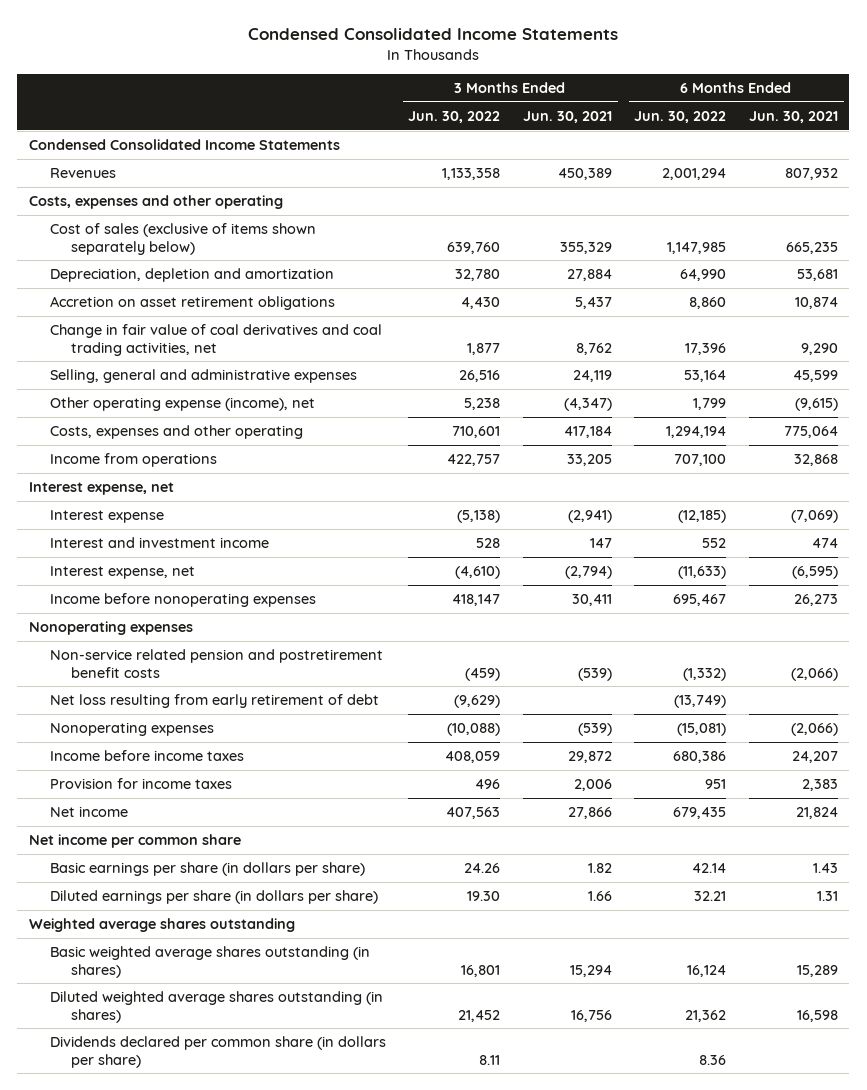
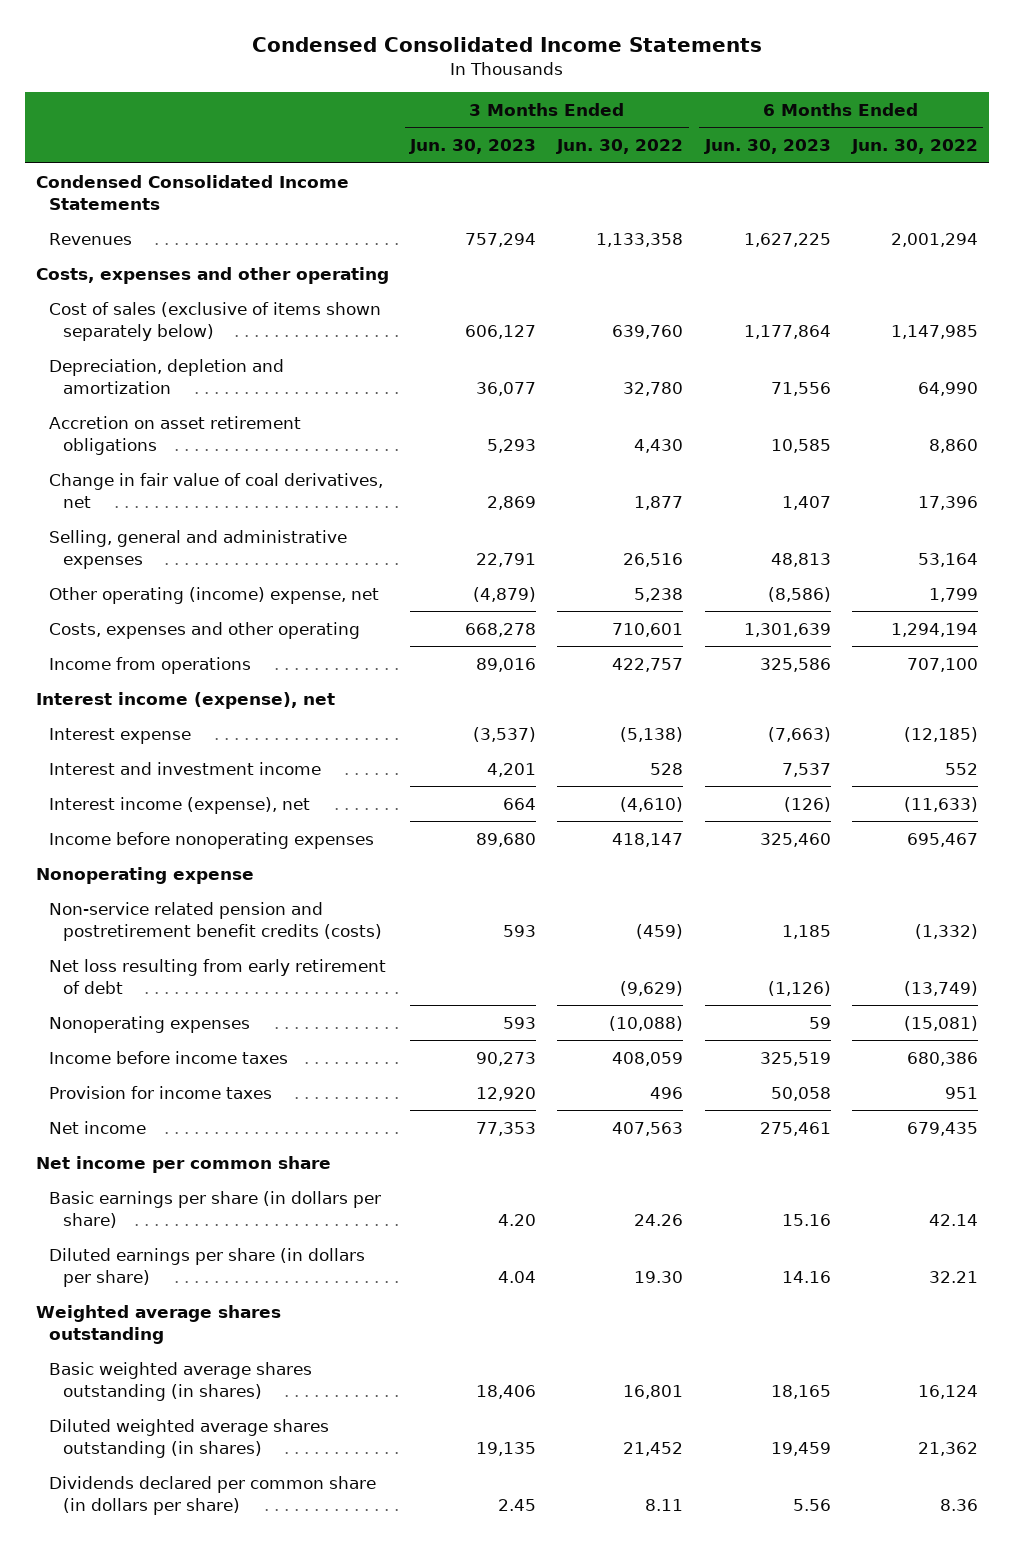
[522,110,612,123] Jun. 30, 2021 -> none
[749,110,839,123] Jun. 30, 2021 -> none
none -> [408,139,536,155] Jun. 30, 2023
none -> [703,139,831,155] Jun. 30, 2023
[49,324,382,356] Change in fair value of coal derivatives and coal trading activities, net -> [49,472,384,509] Change in fair value of coal derivatives, net
[49,397,315,412] Other operating expense (income), net -> [49,586,380,604] Other operating (income) expense, net
[28,482,174,496] Interest expense, net -> [35,691,335,709] Interest income (expense), net
[49,566,195,580] Interest expense, net -> [49,796,311,814] Interest income (expense), net
[28,621,193,636] Nonoperating expenses -> [35,866,254,884] Nonoperating expense
[49,649,383,678] Non-service related pension and postretirement benefit costs -> [49,901,382,942] Non-service related pension and postretirement benefit credits (costs)

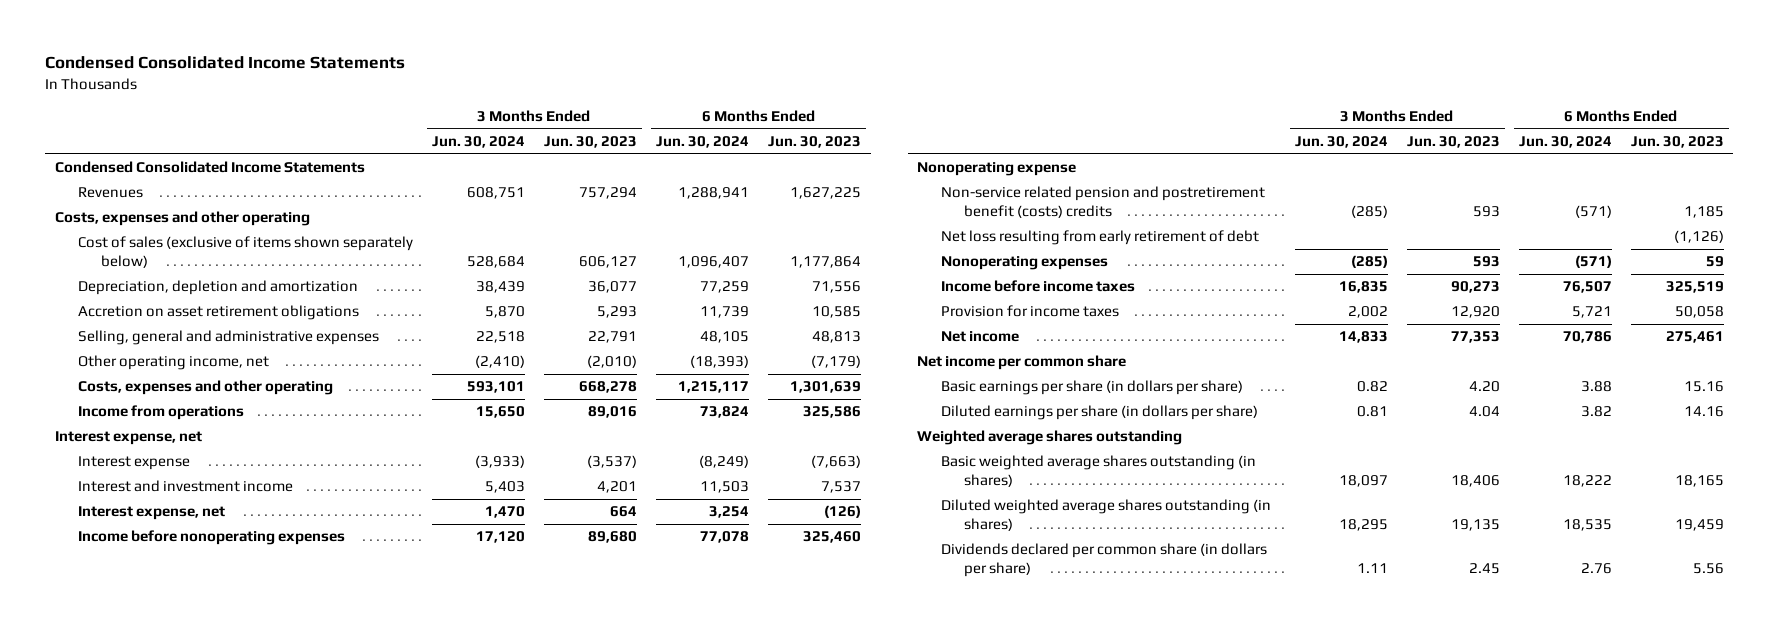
[556,139,684,155] Jun. 30, 2022 -> none
[851,139,979,155] Jun. 30, 2022 -> none
none -> [431,136,525,149] Jun. 30, 2024
none -> [656,136,750,149] Jun. 30, 2024
[49,472,384,509] Change in fair value of coal derivatives, net -> none
[49,586,380,604] Other operating (income) expense, net -> [77,355,269,371] Other operating income, net
[472,586,536,602] (4,879) -> [587,355,638,369] (2,010)
[767,586,831,602] (8,586) -> [811,355,862,369] (7,179)
[35,691,335,709] Interest income (expense), net -> [54,431,202,446] Interest expense, net
[49,796,311,814] Interest income (expense), net -> [77,506,225,521] Interest expense, net
[49,901,382,942] Non-service related pension and postretirement benefit credits (costs) -> [940,186,1265,218] Non-service related pension and postretirement benefit (costs) credits

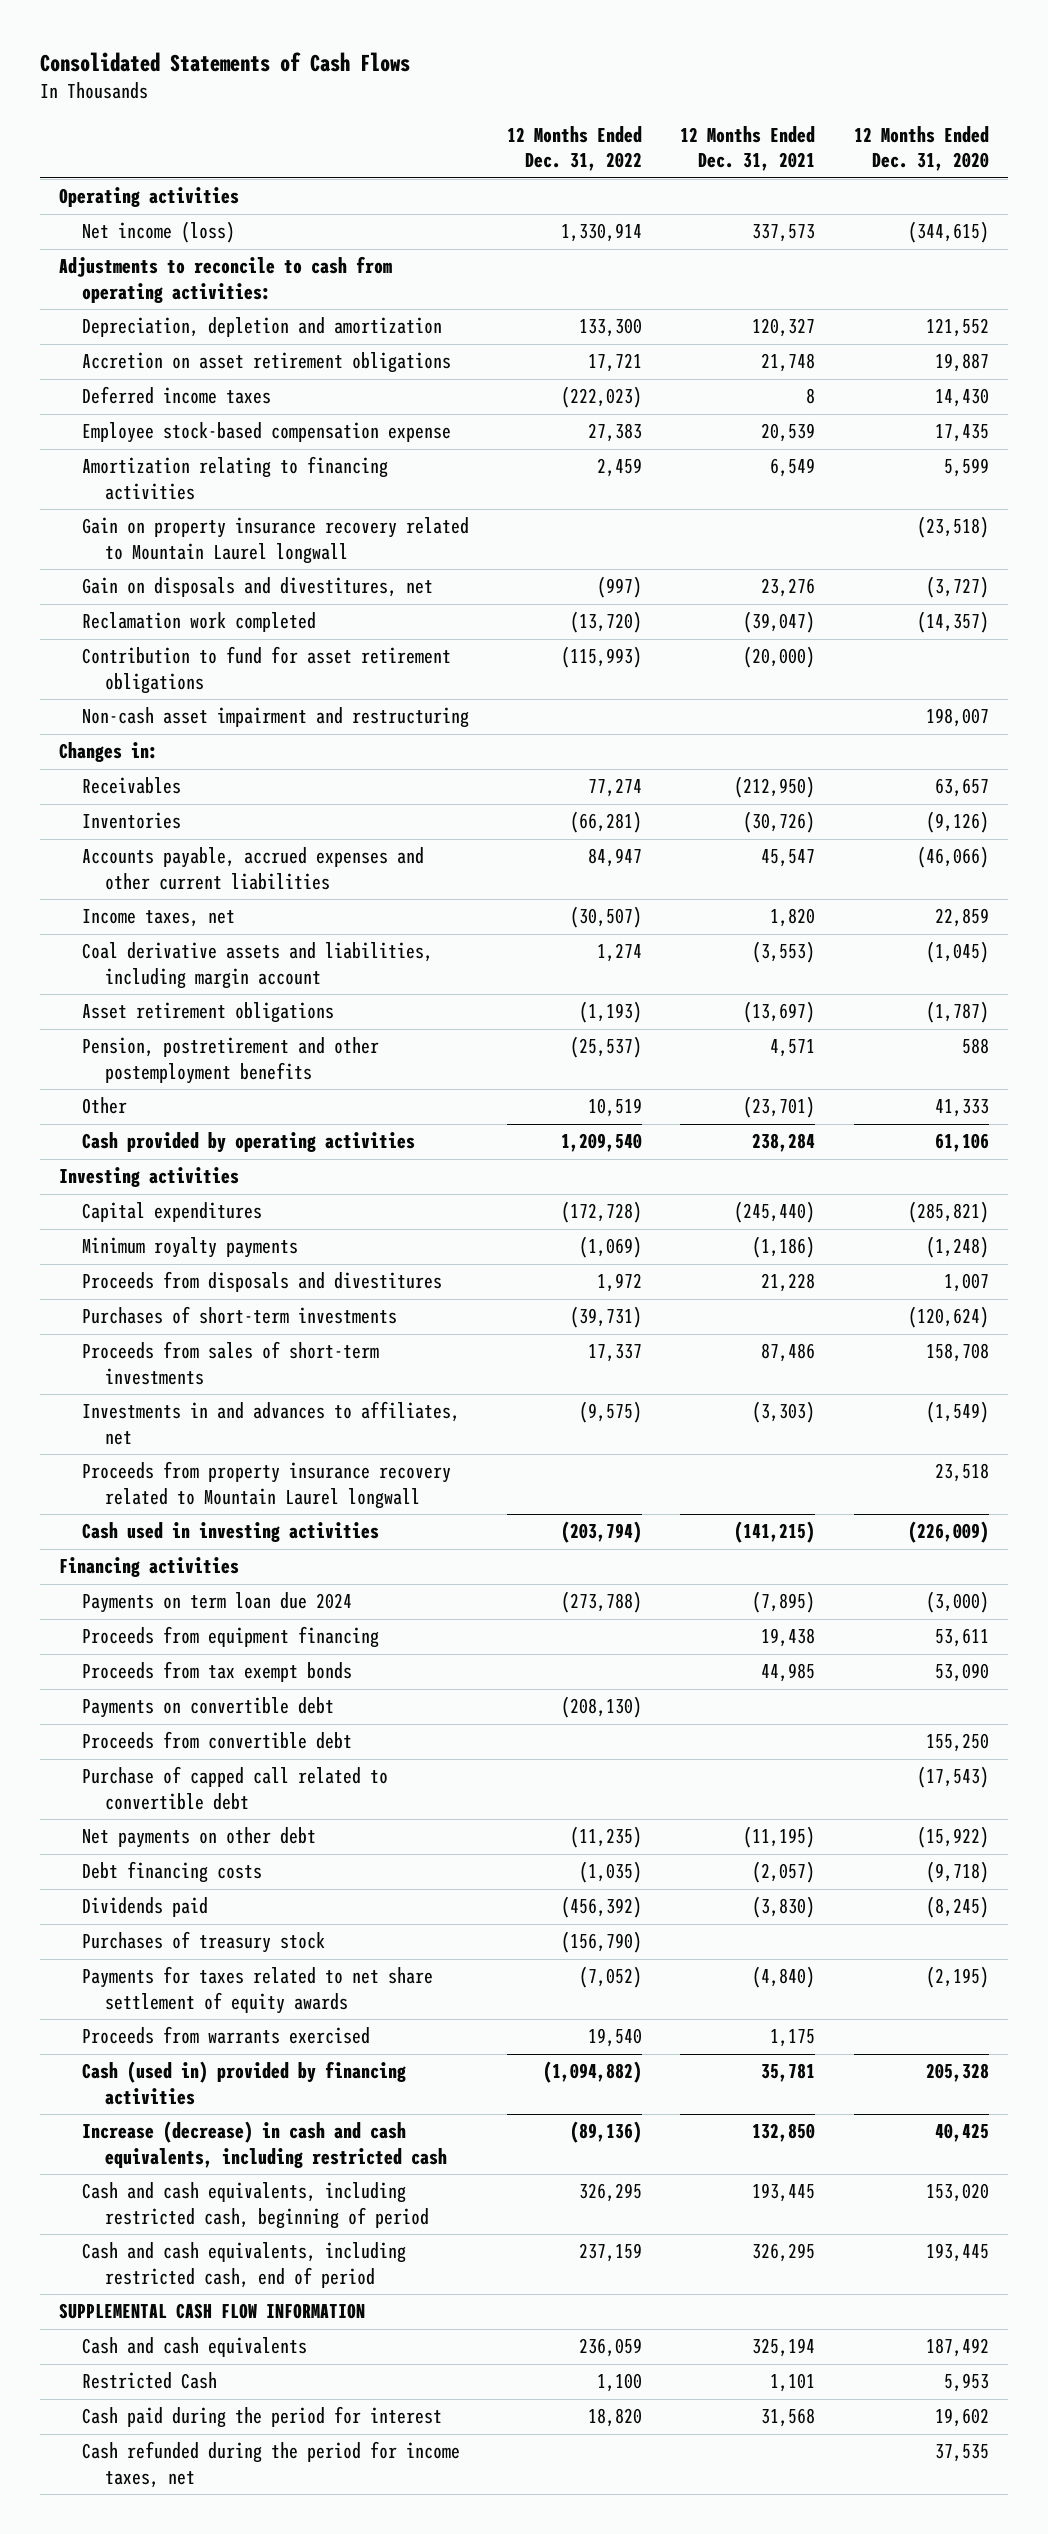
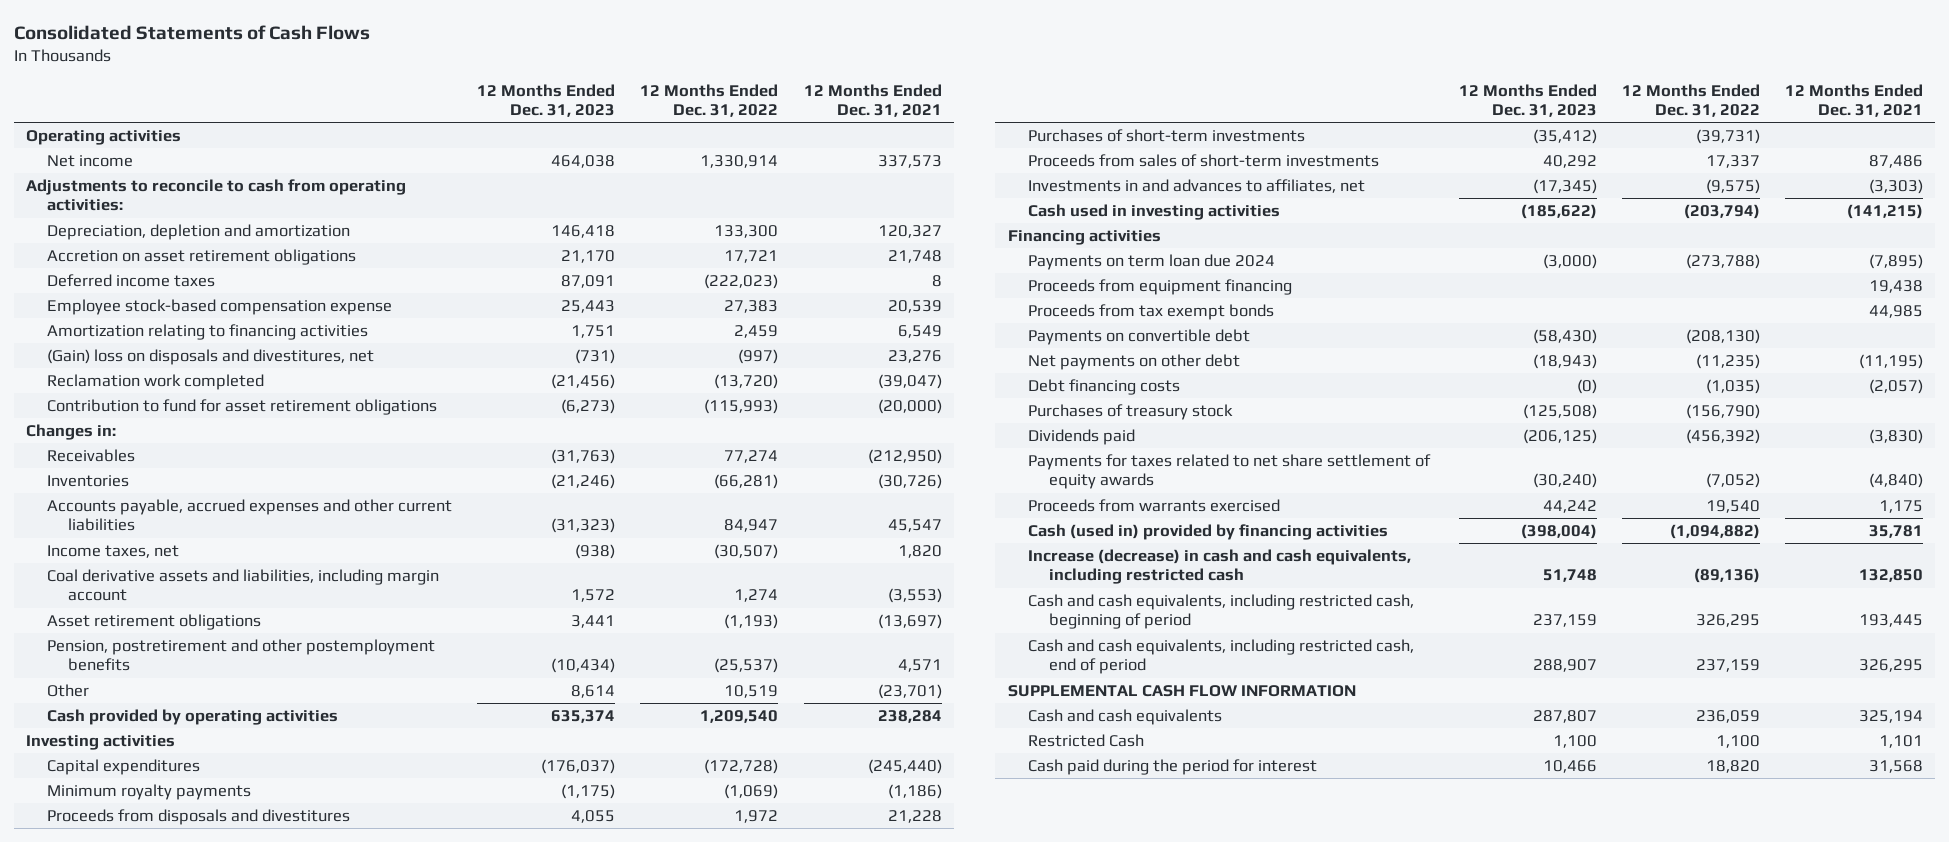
[853,126,989,172] 12 Months Ended Dec. 31, 2020 -> none
none -> [477,83,616,118] 12 Months Ended Dec. 31, 2023
[82,221,236,244] Net income (loss) -> [47,154,134,167] Net income
[82,517,470,564] Gain on property insurance recovery related to Mountain Laurel longwall -> none
[82,577,434,598] Gain on disposals and divestitures, net -> [47,348,375,365] (Gain) loss on disposals and divestitures, net
[82,707,470,729] Non-cash asset impairment and restructuring -> none
[82,1461,452,1509] Proceeds from property insurance recovery related to Mountain Laurel longwall -> none
[82,1731,353,1750] Proceeds from convertible debt -> none
[82,1766,389,1810] Purchase of capped call related to convertible debt -> none
[82,1897,209,1918] Dividends paid -> [1028,428,1136,445] Dividends paid
[82,2441,461,2488] Cash refunded during the period for income taxes, net -> none

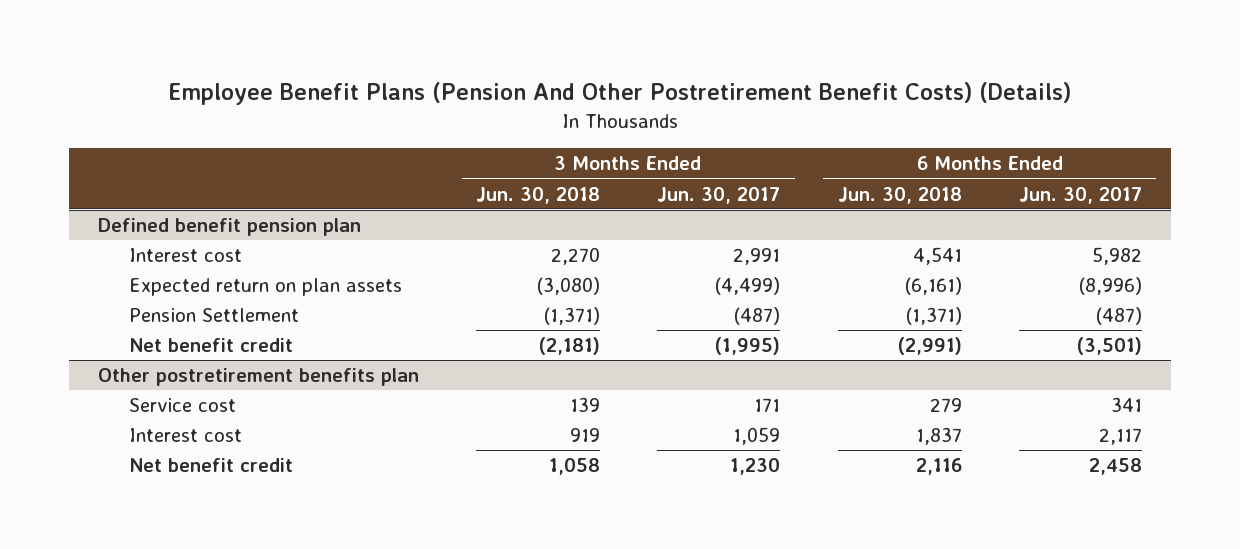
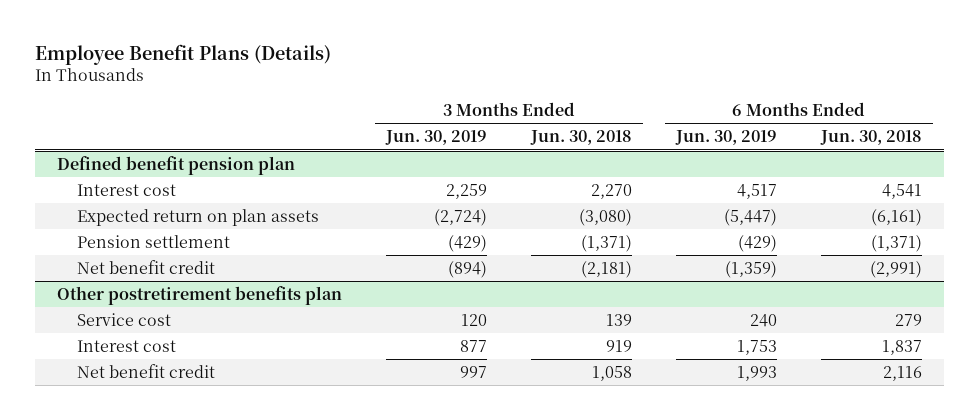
[167,82,1071,106] Employee Benefit Plans (Pension And Other Postretirement Benefit Costs) (Details) -> [35,43,332,65] Employee Benefit Plans (Details)
[657,186,781,204] Jun. 30, 2017 -> none
[1018,186,1142,204] Jun. 30, 2017 -> none
none -> [385,130,488,146] Jun. 30, 2019
none -> [675,130,778,146] Jun. 30, 2019
[129,308,300,323] Pension Settlement -> [76,234,230,248] Pension settlement

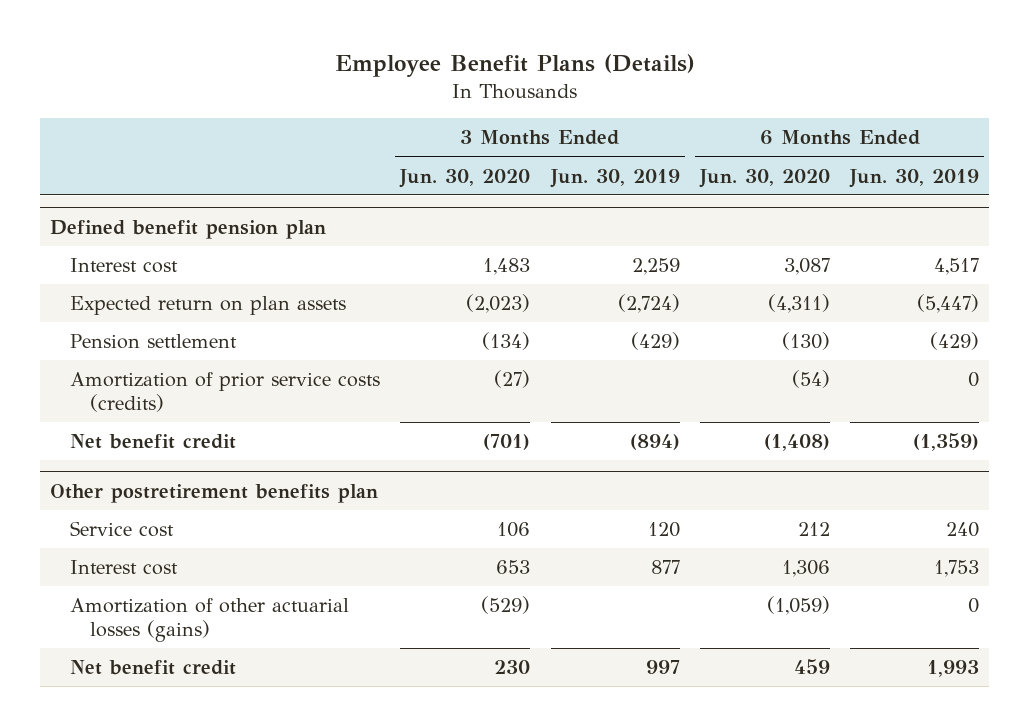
[530,130,633,146] Jun. 30, 2018 -> none
[820,130,923,146] Jun. 30, 2018 -> none
none -> [399,168,531,188] Jun. 30, 2020
none -> [699,168,831,188] Jun. 30, 2020
none -> [70,372,381,412] Amortization of prior service costs (credits)
none -> [70,598,350,642] Amortization of other actuarial losses (gains)

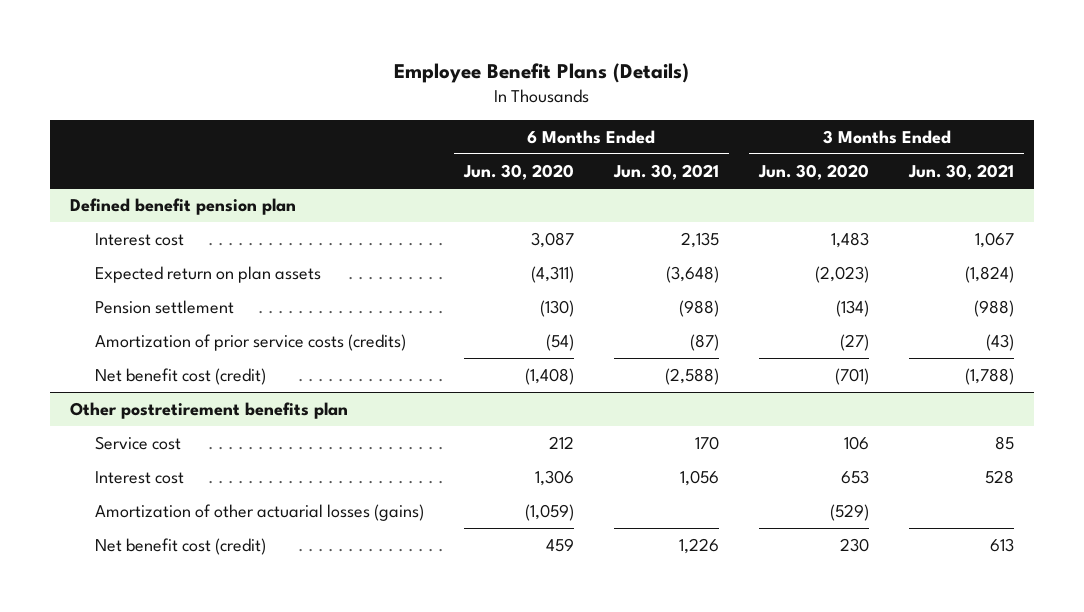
[549,168,680,188] Jun. 30, 2019 -> none
[849,168,980,188] Jun. 30, 2019 -> none
none -> [612,163,719,180] Jun. 30, 2021
none -> [908,163,1015,180] Jun. 30, 2021
[70,434,237,450] Net benefit credit -> [94,367,266,385] Net benefit cost (credit)
[70,660,237,676] Net benefit credit -> [94,537,266,555] Net benefit cost (credit)

